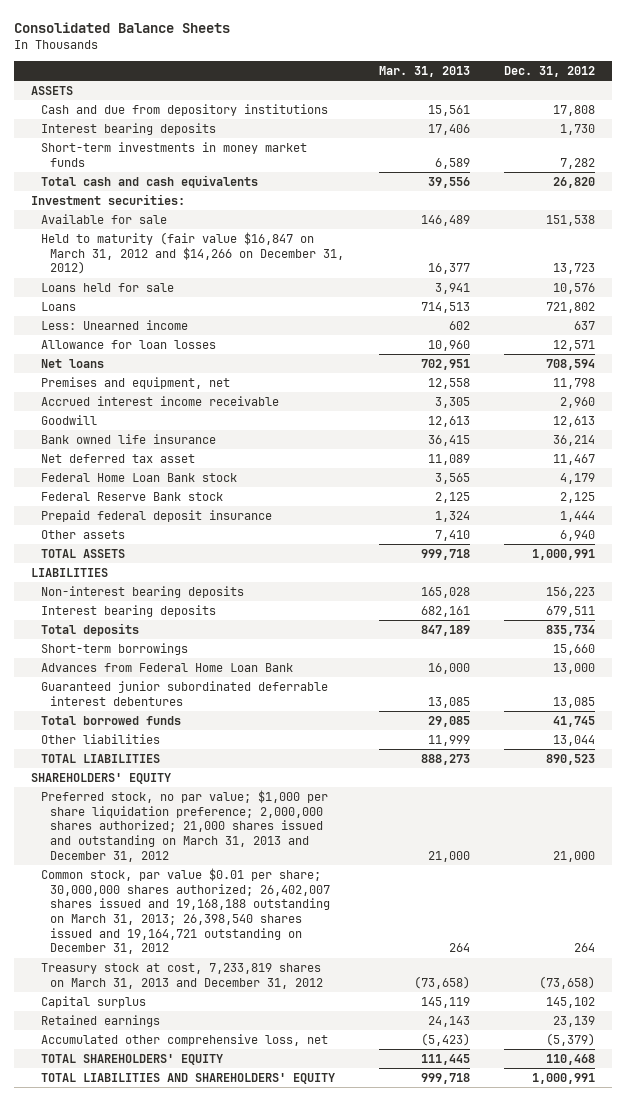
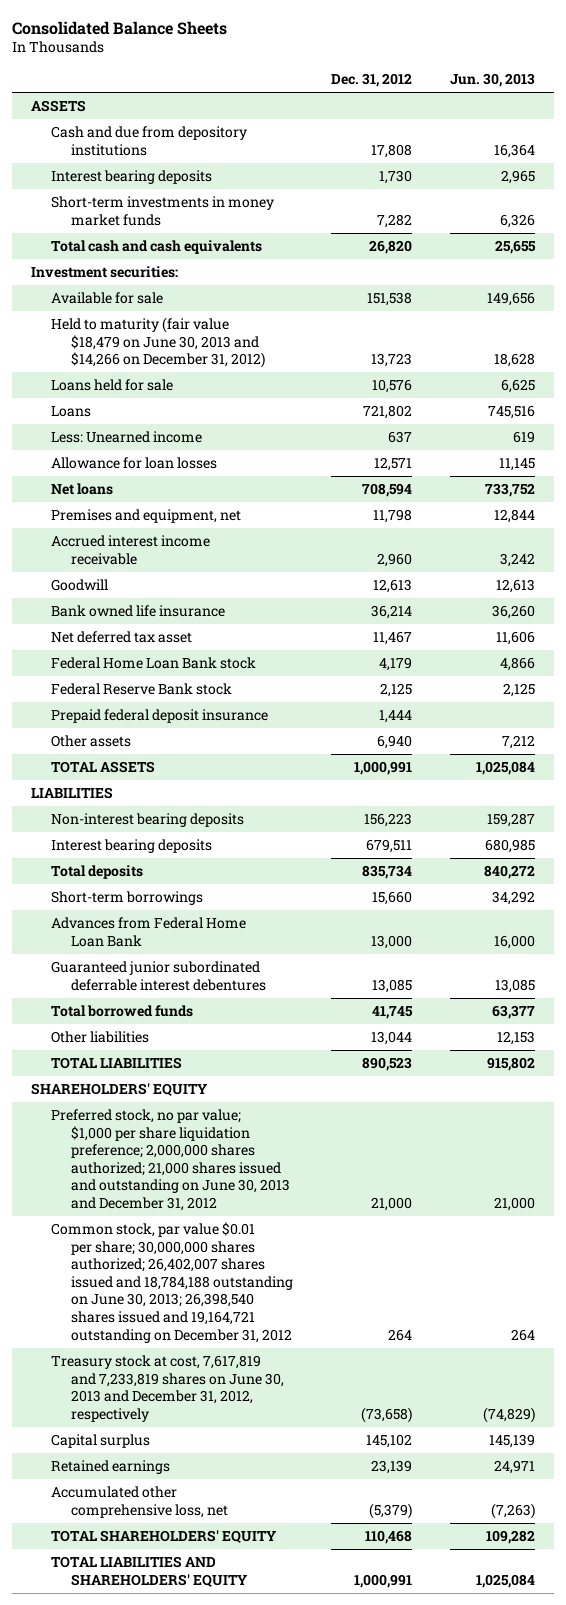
[378,65,470,77] Mar. 31, 2013 -> none
none -> [449,73,535,88] Jun. 30, 2013
[40,232,345,275] Held to maturity (fair value $16,847 on March 31, 2012 and $14,266 on December 31, 2012) -> [51,317,266,369] Held to maturity (fair value $18,479 on June 30, 2013 and $14,266 on December 31, 2012)
[40,790,328,862] Preferred stock, no par value; $1,000 per share liquidation preference; 2,000,000 shares authorized; 21,000 shares issued and outstanding on March 31, 2013 and December 31, 2012 -> [51,1109,291,1211] Preferred stock, no par value; $1,000 per share liquidation preference; 2,000,000 shares authorized; 21,000 shares issued and outstanding on June 30, 2013 and December 31, 2012
[40,868,331,955] Common stock, par value $0.01 per share; 30,000,000 shares authorized; 26,402,007 shares issued and 19,168,188 outstanding on March 31, 2013; 26,398,540 shares issued and 19,164,721 outstanding on December 31, 2012 -> [51,1222,294,1343] Common stock, par value $0.01 per share; 30,000,000 shares authorized; 26,402,007 shares issued and 18,784,188 outstanding on June 30, 2013; 26,398,540 shares issued and 19,164,721 outstanding on December 31, 2012
[40,963,324,989] Treasury stock at cost, 7,233,819 shares on March 31, 2013 and December 31, 2012 -> [51,1355,285,1422] Treasury stock at cost, 7,617,819 and 7,233,819 shares on June 30, 2013 and December 31, 2012, respectively

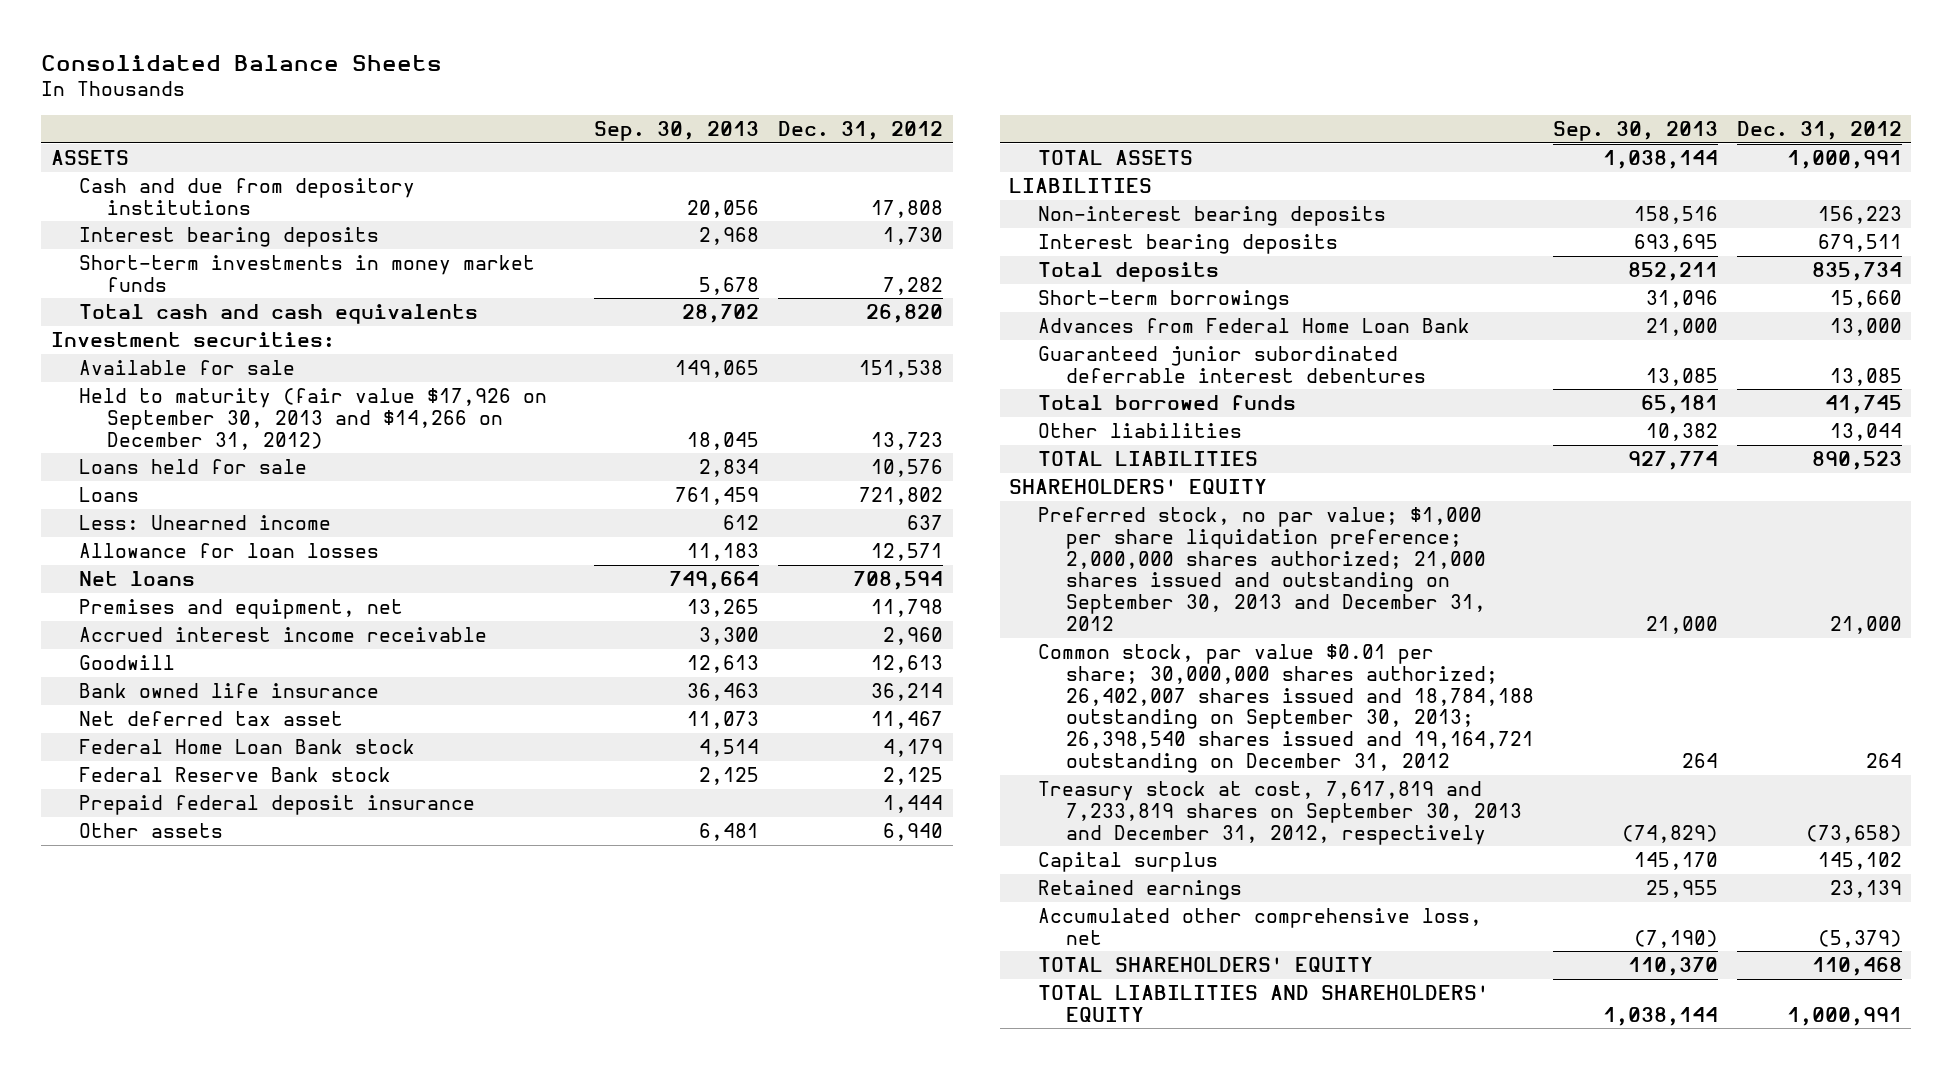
[449,73,535,88] Jun. 30, 2013 -> none
none -> [594,120,760,141] Sep. 30, 2013
[51,317,266,369] Held to maturity (fair value $18,479 on June 30, 2013 and $14,266 on December 31, 2012) -> [79,387,548,450] Held to maturity (fair value $17,926 on September 30, 2013 and $14,266 on December 31, 2012)
[51,1109,291,1211] Preferred stock, no par value; $1,000 per share liquidation preference; 2,000,000 shares authorized; 21,000 shares issued and outstanding on June 30, 2013 and December 31, 2012 -> [1037,506,1486,632] Preferred stock, no par value; $1,000 per share liquidation preference; 2,000,000 shares authorized; 21,000 shares issued and outstanding on September 30, 2013 and December 31, 2012
[51,1222,294,1343] Common stock, par value $0.01 per share; 30,000,000 shares authorized; 26,402,007 shares issued and 18,784,188 outstanding on June 30, 2013; 26,398,540 shares issued and 19,164,721 outstanding on December 31, 2012 -> [1037,643,1534,774] Common stock, par value $0.01 per share; 30,000,000 shares authorized; 26,402,007 shares issued and 18,784,188 outstanding on September 30, 2013; 26,398,540 shares issued and 19,164,721 outstanding on December 31, 2012
[51,1355,285,1422] Treasury stock at cost, 7,617,819 and 7,233,819 shares on June 30, 2013 and December 31, 2012, respectively -> [1037,780,1522,845] Treasury stock at cost, 7,617,819 and 7,233,819 shares on September 30, 2013 and December 31, 2012, respectively

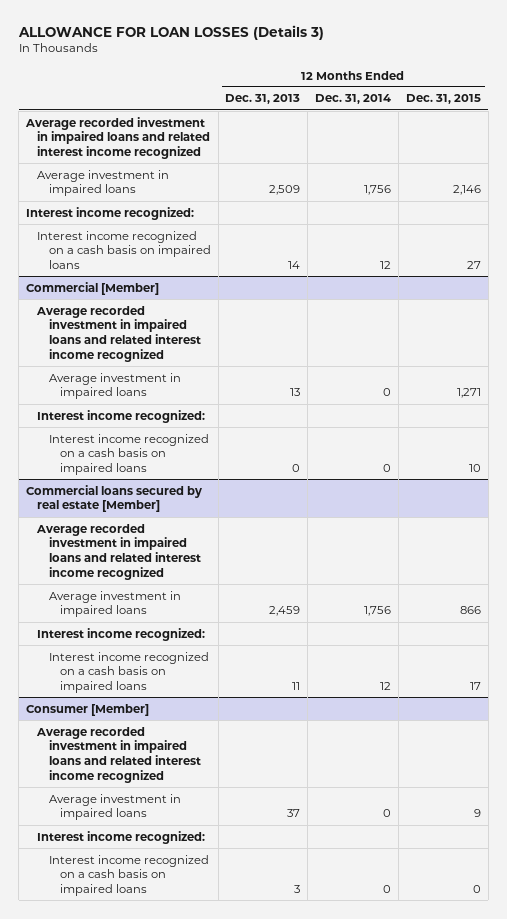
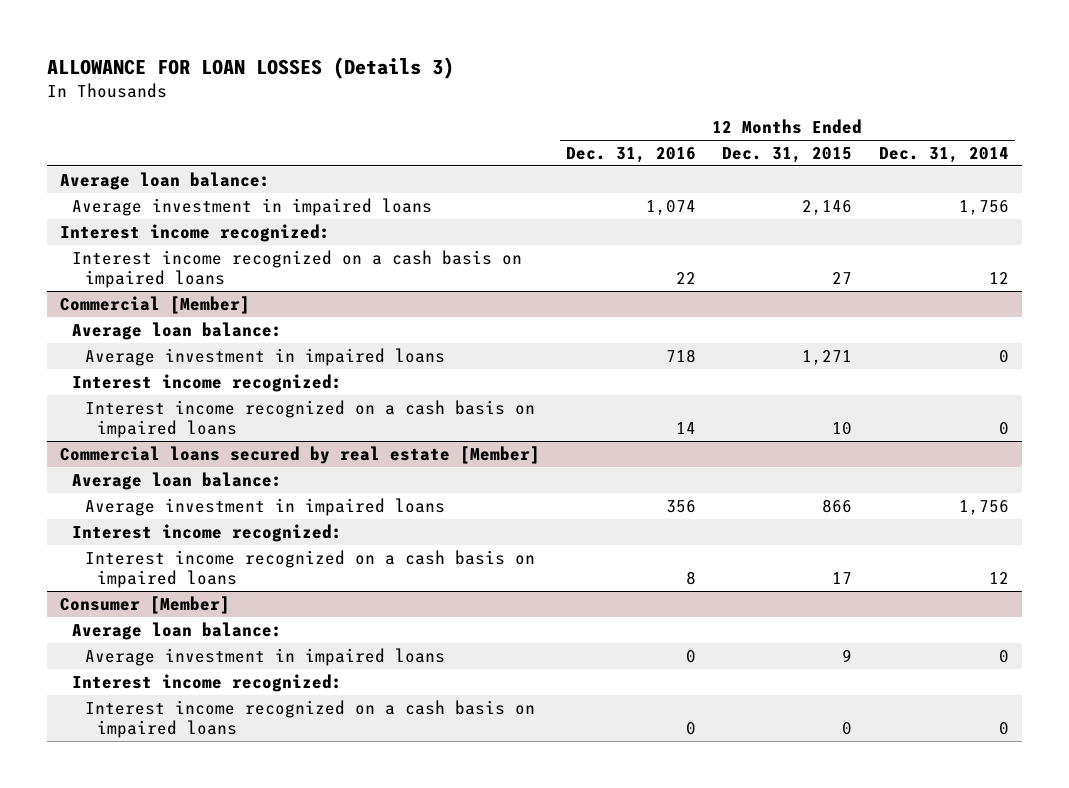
[225,94,301,105] Dec. 31, 2013 -> none
none -> [566,147,697,164] Dec. 31, 2016
[24,116,211,159] Average recorded investment in impaired loans and related interest income recognized -> [60,171,271,190] Average loan balance:
[36,305,201,362] Average recorded investment in impaired loans and related interest income recognized -> [72,321,283,340] Average loan balance:
[36,523,201,580] Average recorded investment in impaired loans and related interest income recognized -> [72,471,283,490] Average loan balance:
[36,726,201,783] Average recorded investment in impaired loans and related interest income recognized -> [72,621,283,640] Average loan balance:

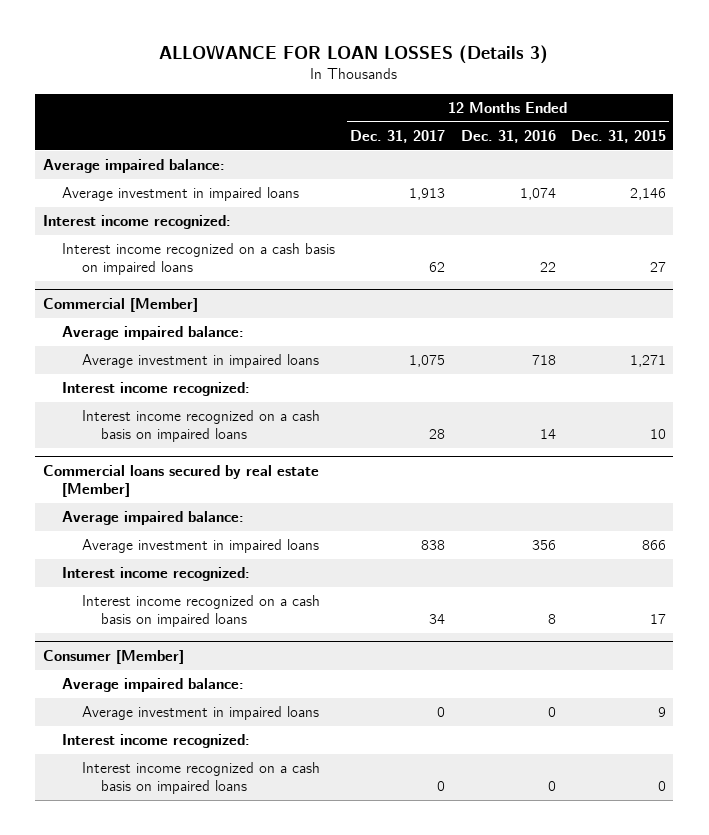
[878,147,1009,164] Dec. 31, 2014 -> none
none -> [350,130,446,144] Dec. 31, 2017
[60,171,271,190] Average loan balance: -> [42,159,225,174] Average impaired balance:
[72,321,283,340] Average loan balance: -> [62,326,245,341] Average impaired balance:
[72,471,283,490] Average loan balance: -> [62,511,245,526] Average impaired balance:
[72,621,283,640] Average loan balance: -> [62,678,245,693] Average impaired balance:

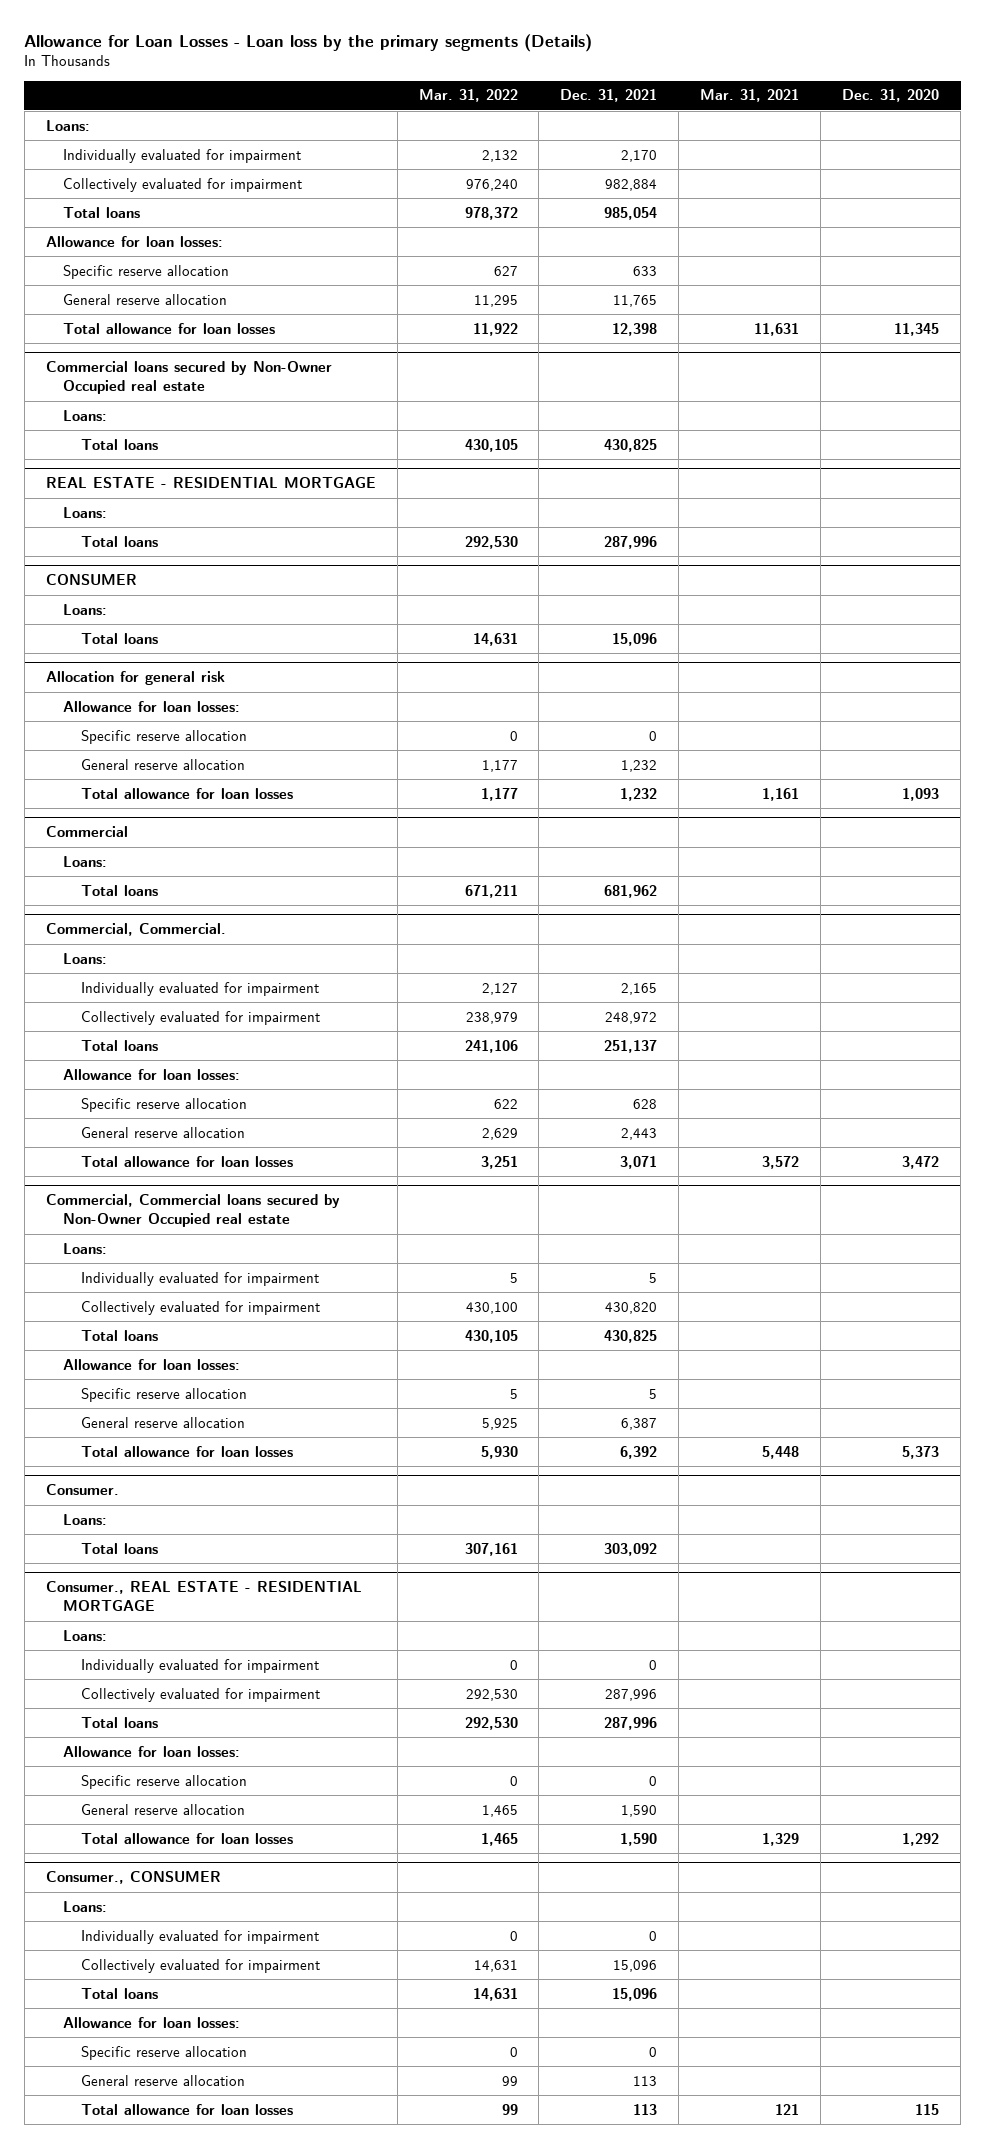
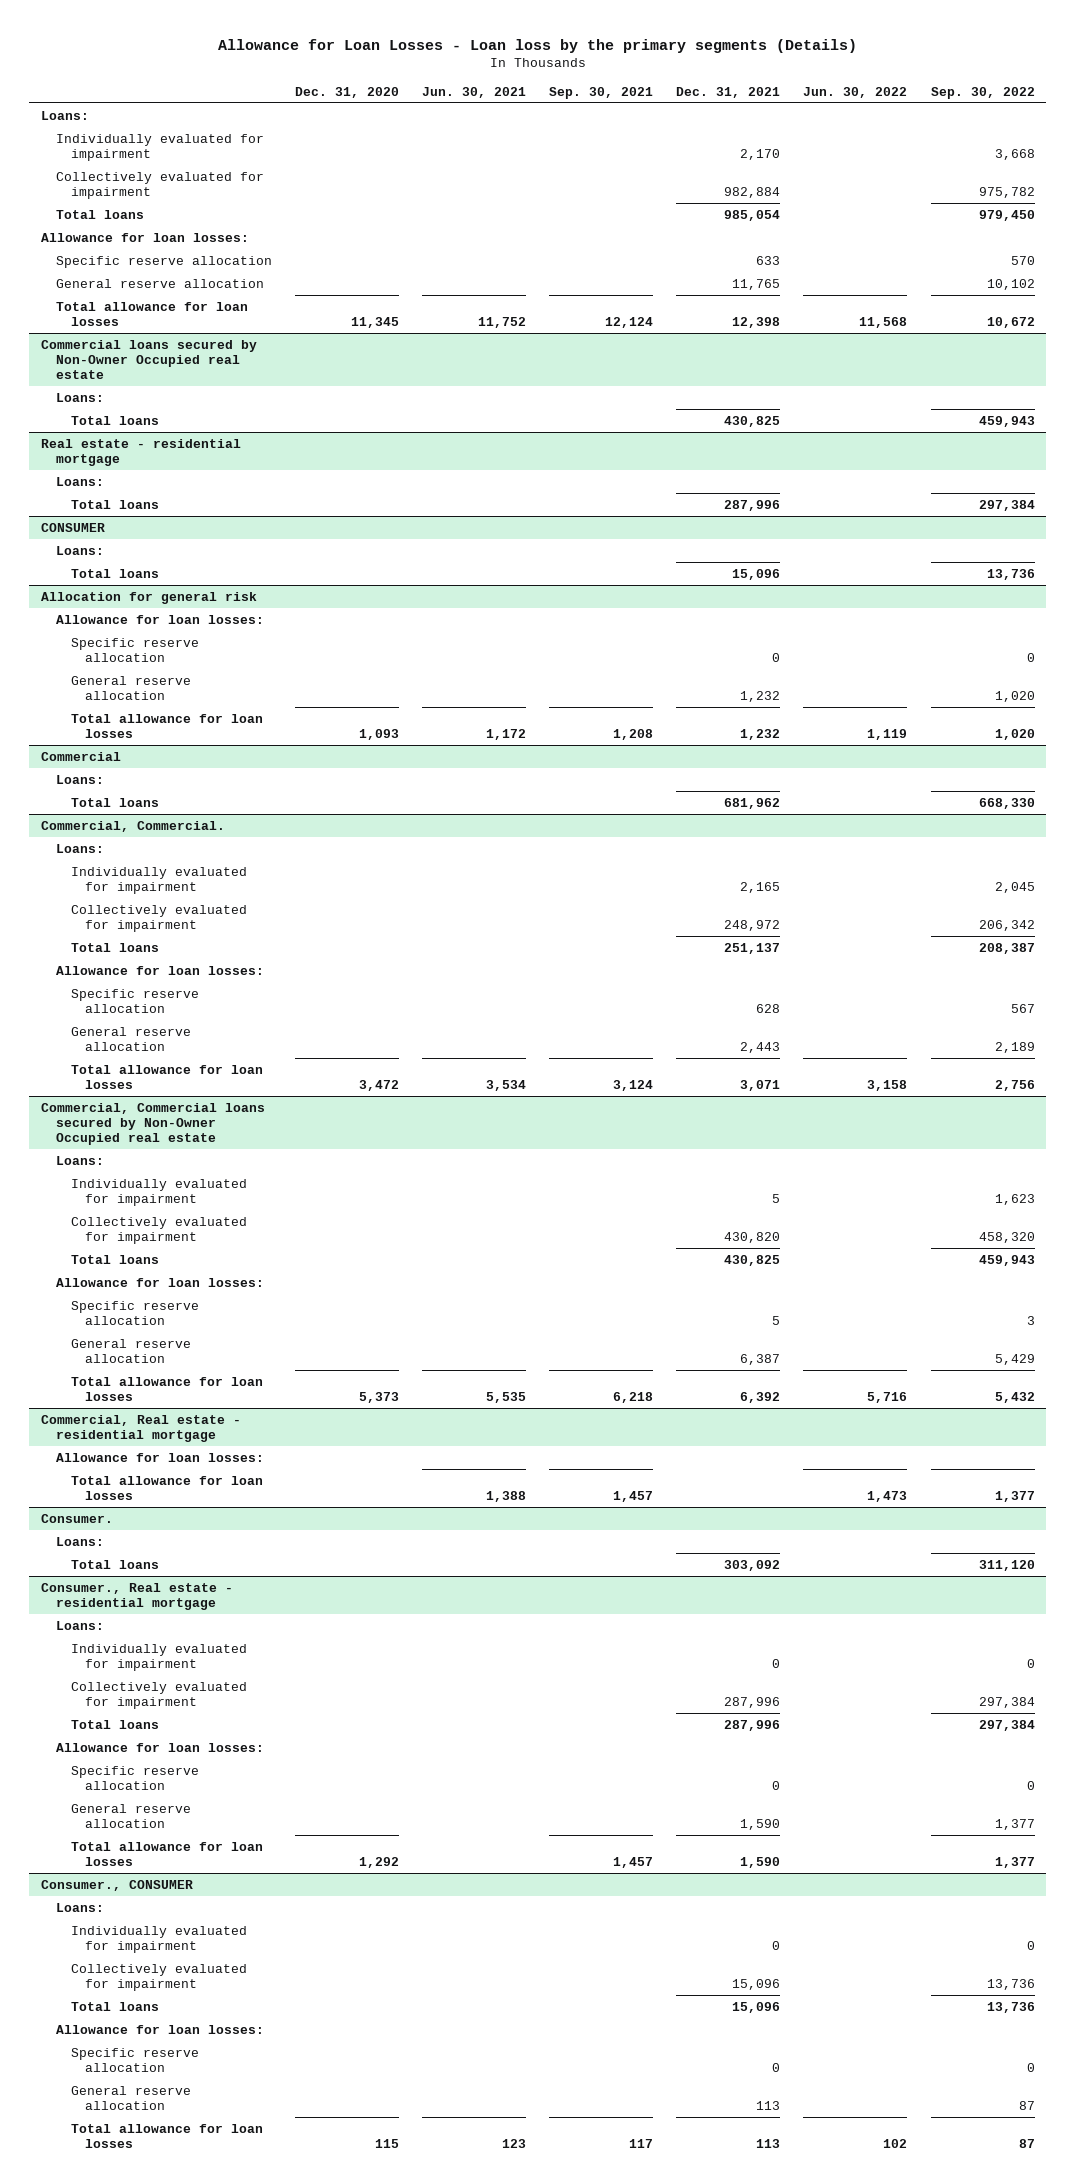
[418,89,518,103] Mar. 31, 2022 -> none
[700,89,800,103] Mar. 31, 2021 -> none
none -> [422,86,527,98] Jun. 30, 2021
none -> [549,86,654,99] Sep. 30, 2021
none -> [803,86,908,98] Jun. 30, 2022
none -> [930,86,1035,99] Sep. 30, 2022
[45,477,376,489] REAL ESTATE - RESIDENTIAL MORTGAGE -> [41,438,242,466] Real estate - residential mortgage
none -> [41,1414,242,1442] Commercial, Real estate - residential mortgage
none -> [55,1452,264,1462] Allowance for loan losses:
none -> [70,1475,263,1500] Total allowance for loan losses
[45,1581,362,1611] Consumer., REAL ESTATE - RESIDENTIAL MORTGAGE -> [41,1582,234,1610] Consumer., Real estate - residential mortgage

